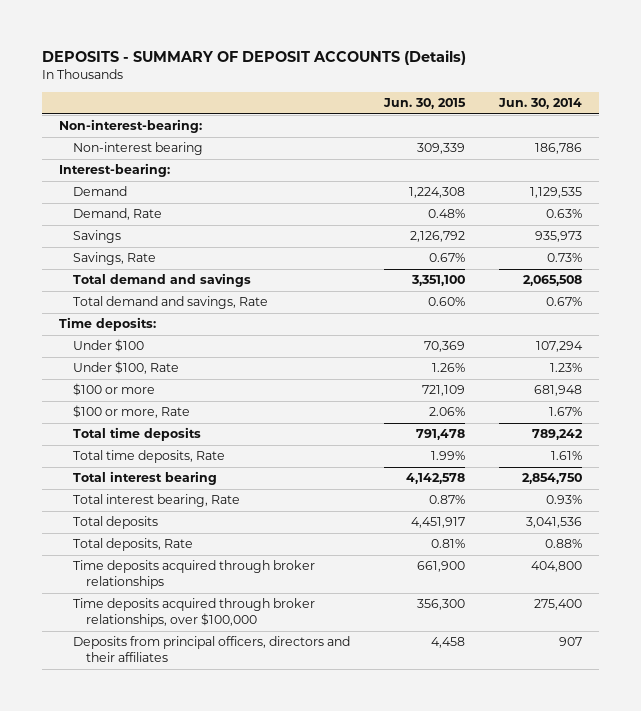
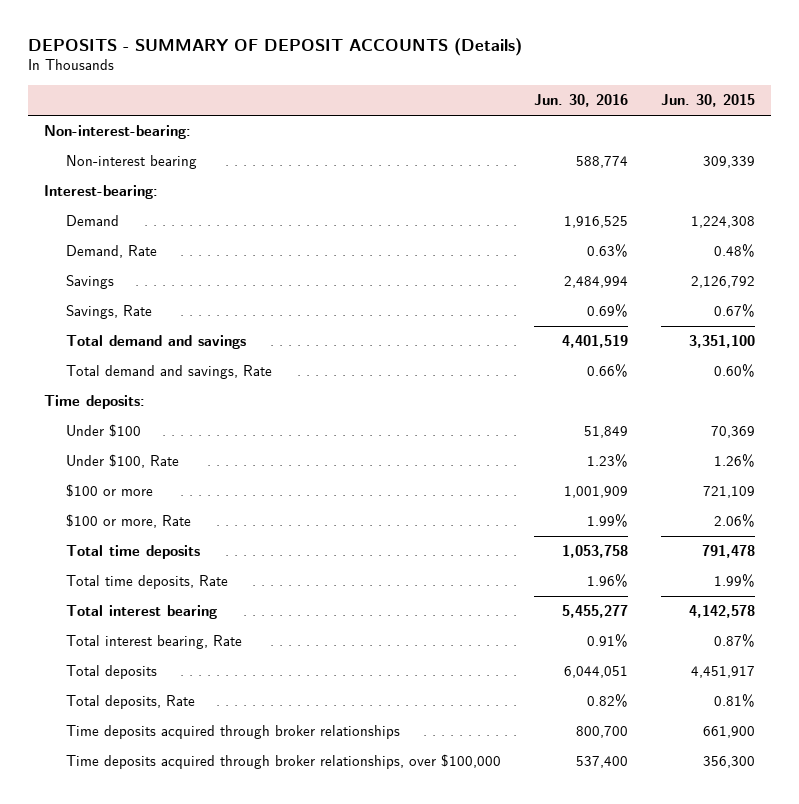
[497,98,582,110] Jun. 30, 2014 -> none
none -> [533,94,628,108] Jun. 30, 2016
[72,636,350,663] Deposits from principal officers, directors and their affiliates -> none

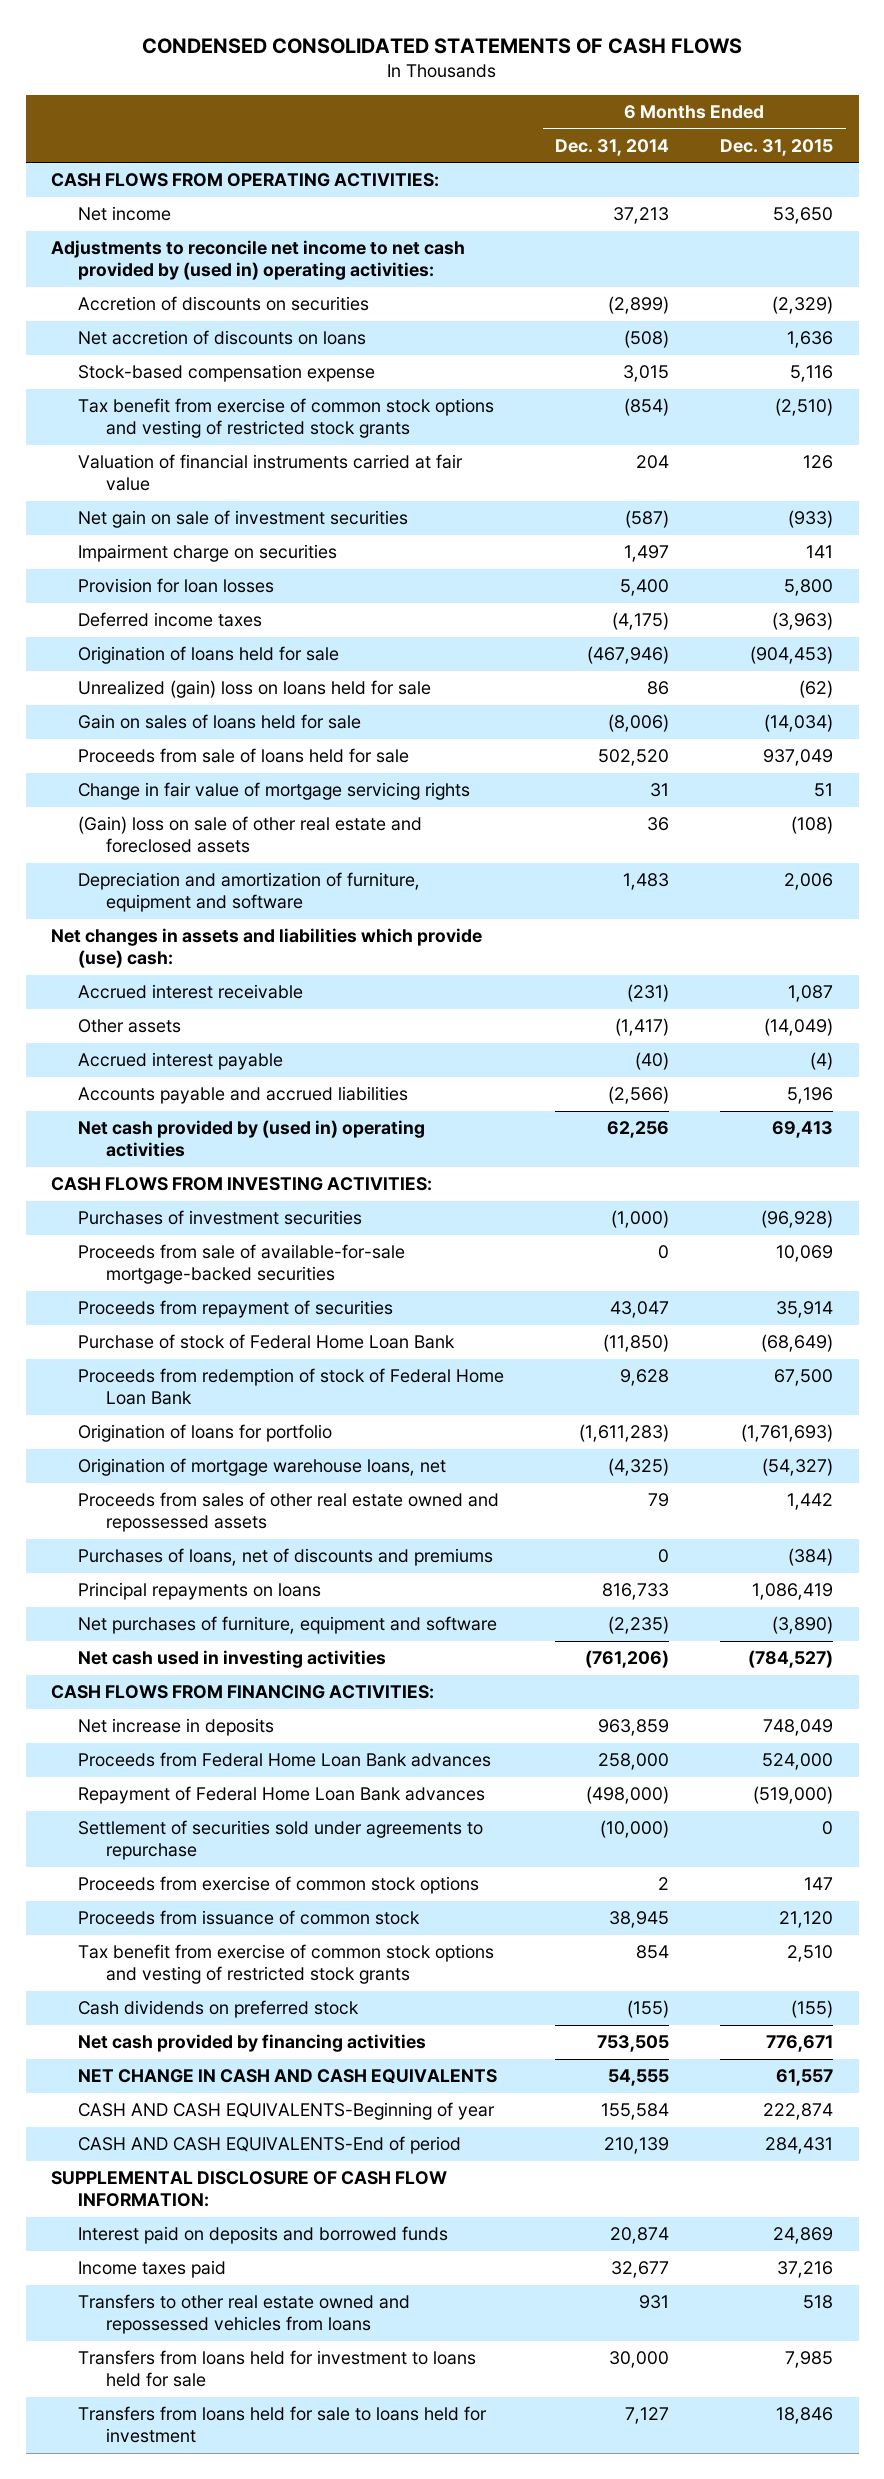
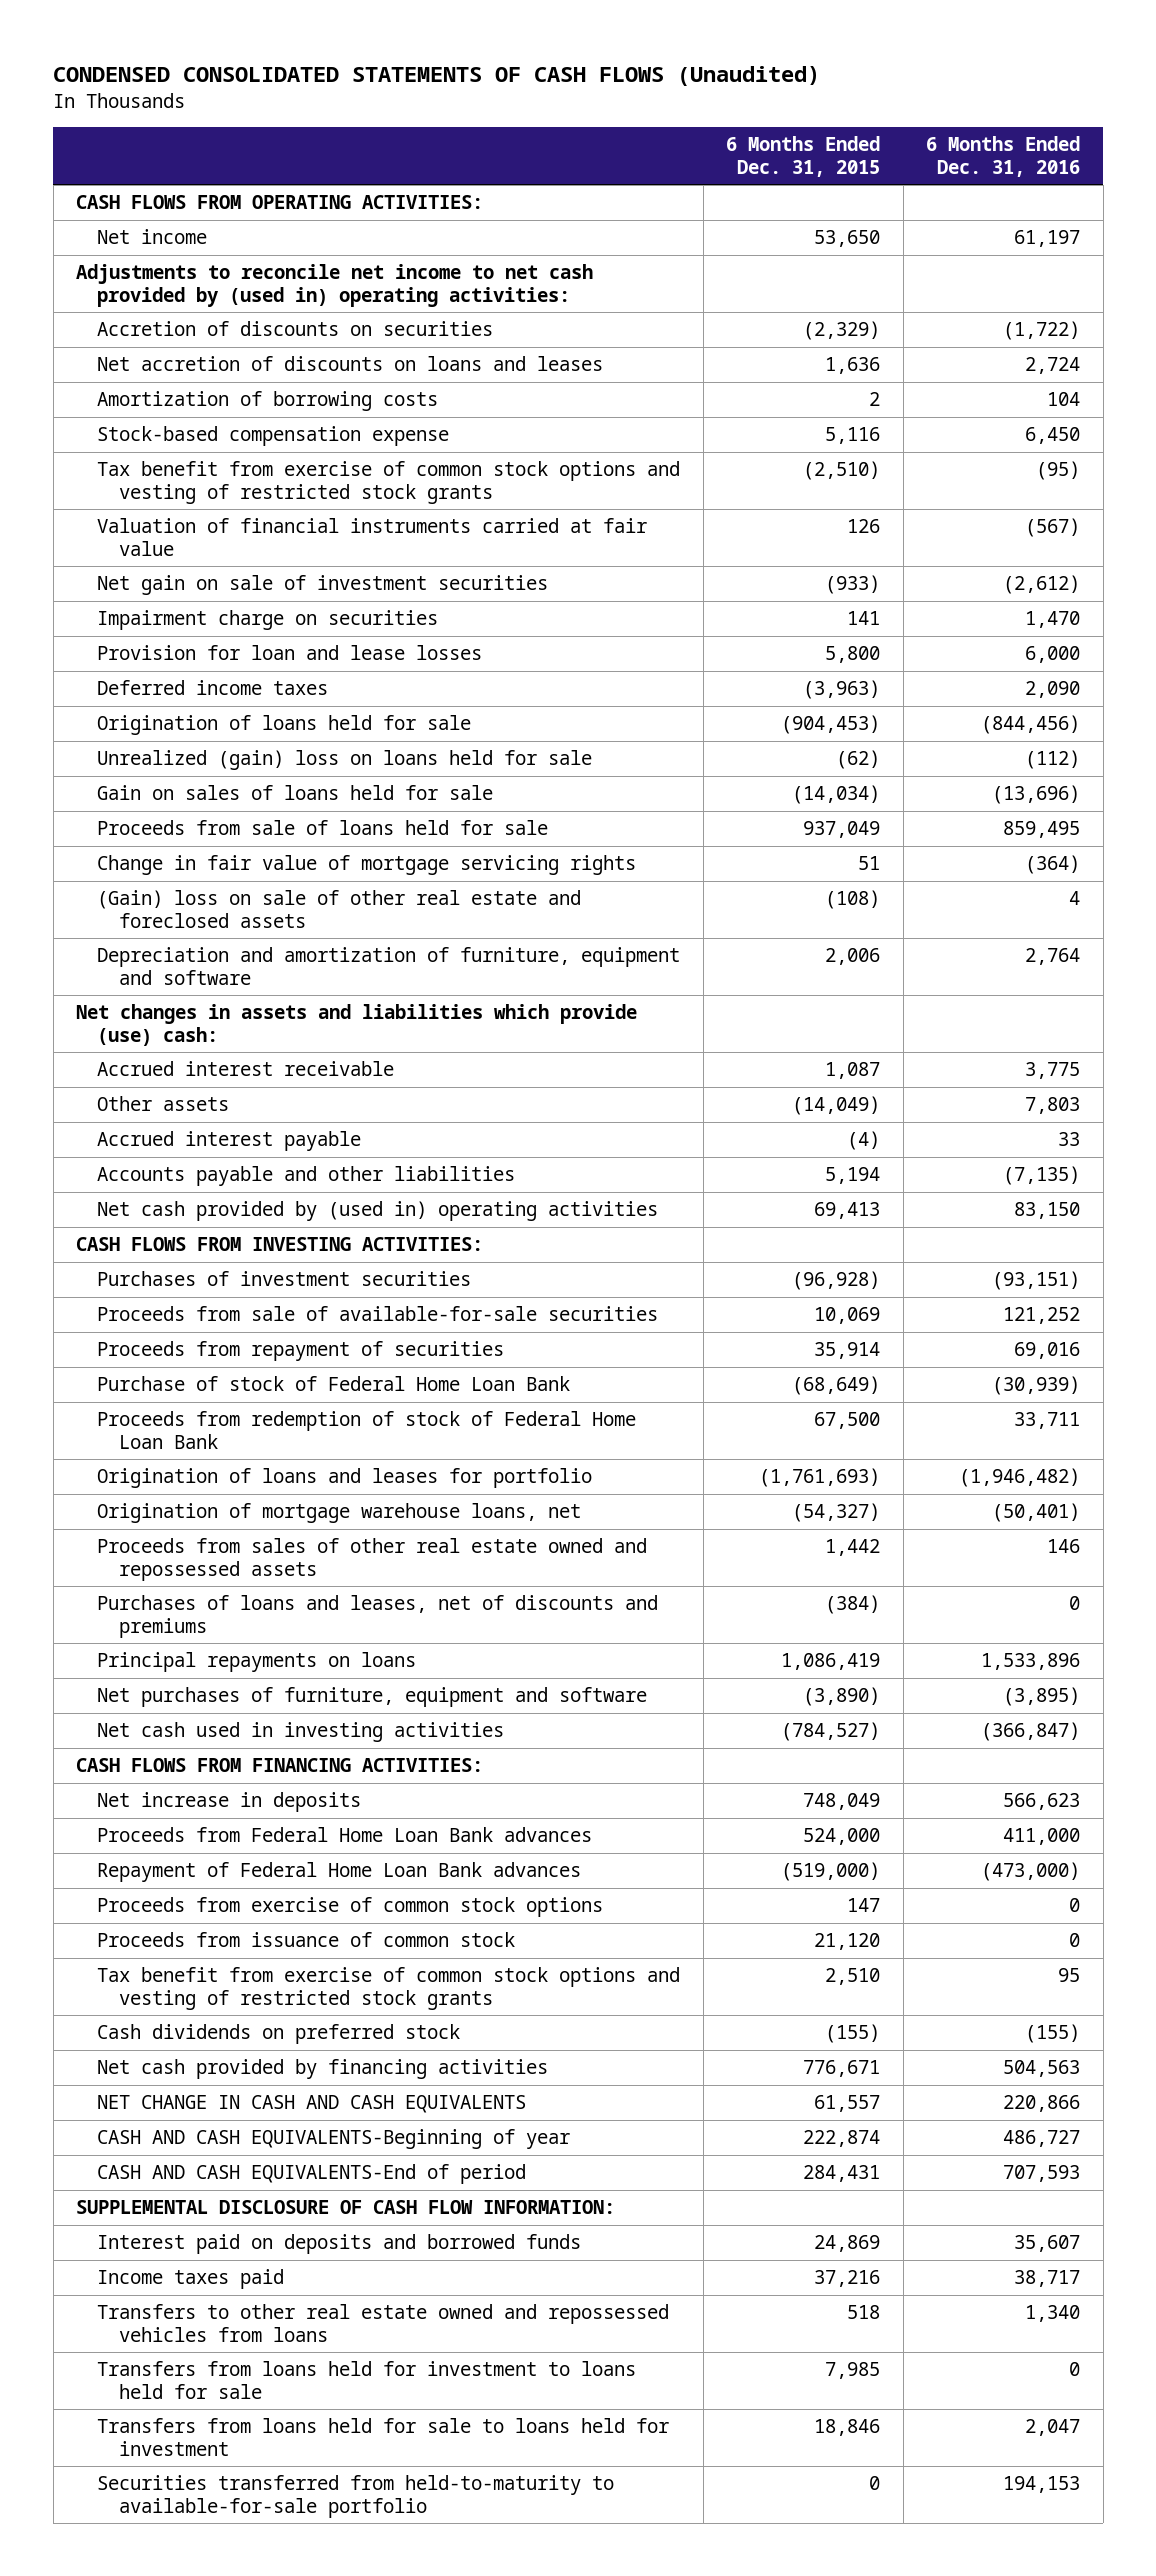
[142,38,743,55] CONDENSED CONSOLIDATED STATEMENTS OF CASH FLOWS -> [53,66,821,87] CONDENSED CONSOLIDATED STATEMENTS OF CASH FLOWS (Unaudited)
[555,138,670,156] Dec. 31, 2014 -> none
none -> [926,136,1081,177] 6 Months Ended Dec. 31, 2016
[78,330,367,346] Net accretion of discounts on loans -> [97,356,604,372] Net accretion of discounts on loans and leases
none -> [97,391,439,412] Amortization of borrowing costs
[78,578,275,594] Provision for loan losses -> [97,645,483,661] Provision for loan and lease losses
[78,1086,409,1105] Accounts payable and accrued liabilities -> [97,1166,516,1187] Accounts payable and other liabilities
[787,1087,834,1105] 5,196 -> [825,1167,881,1185] 5,194
[78,1244,406,1285] Proceeds from sale of available-for-sale mortgage-backed securities -> [97,1306,659,1322] Proceeds from sale of available-for-sale securities
[78,1424,333,1443] Origination of loans for portfolio -> [97,1468,593,1489] Origination of loans and leases for portfolio
[78,1548,494,1567] Purchases of loans, net of discounts and premiums -> [97,1595,659,1638] Purchases of loans and leases, net of discounts and premiums
[78,1820,484,1861] Settlement of securities sold under agreements to repurchase -> none
none -> [97,2475,615,2518] Securities transferred from held-to-maturity to available-for-sale portfolio

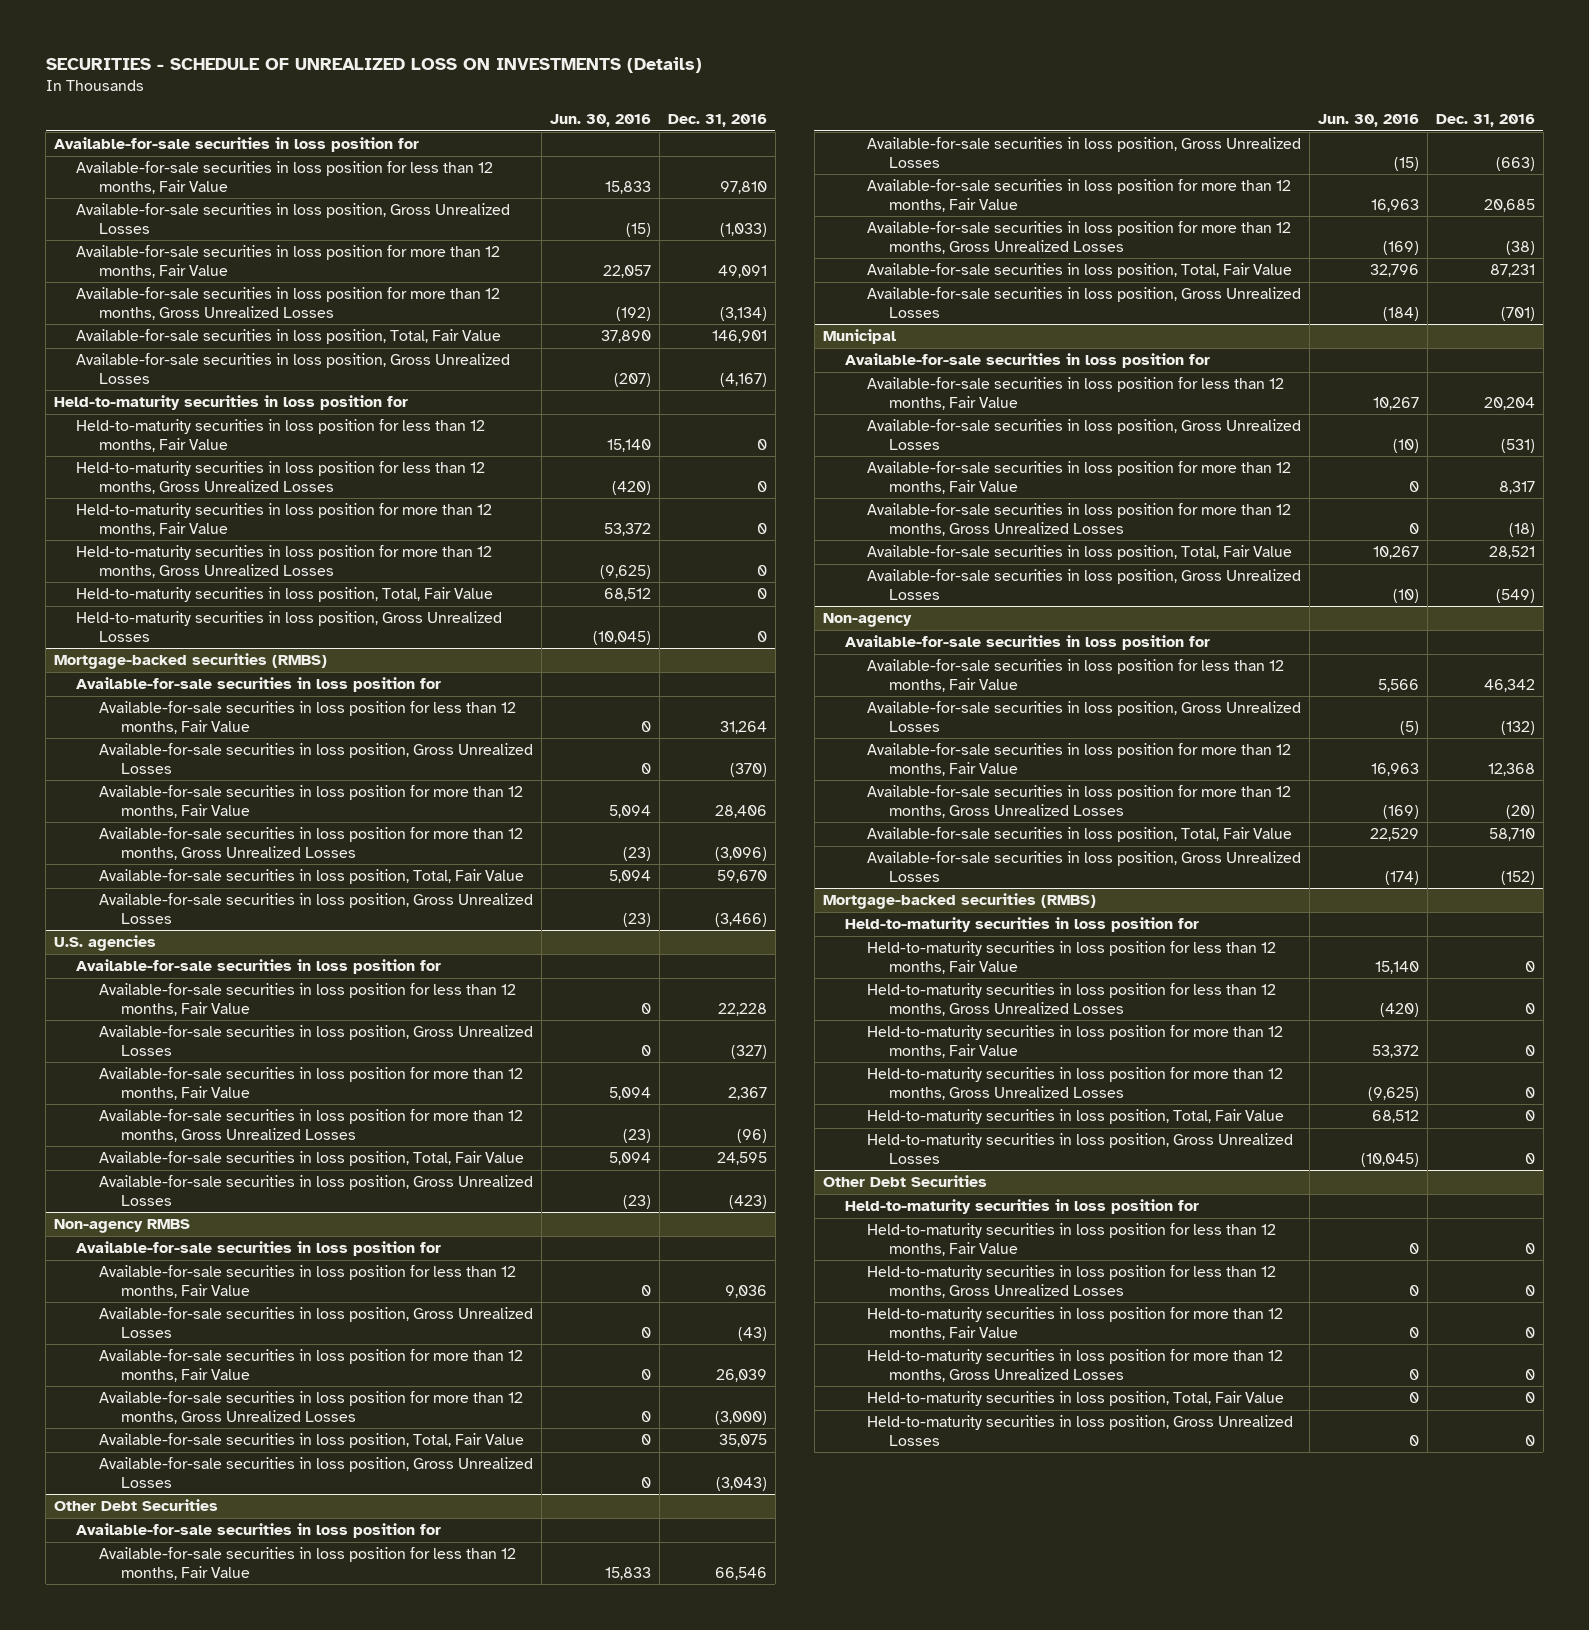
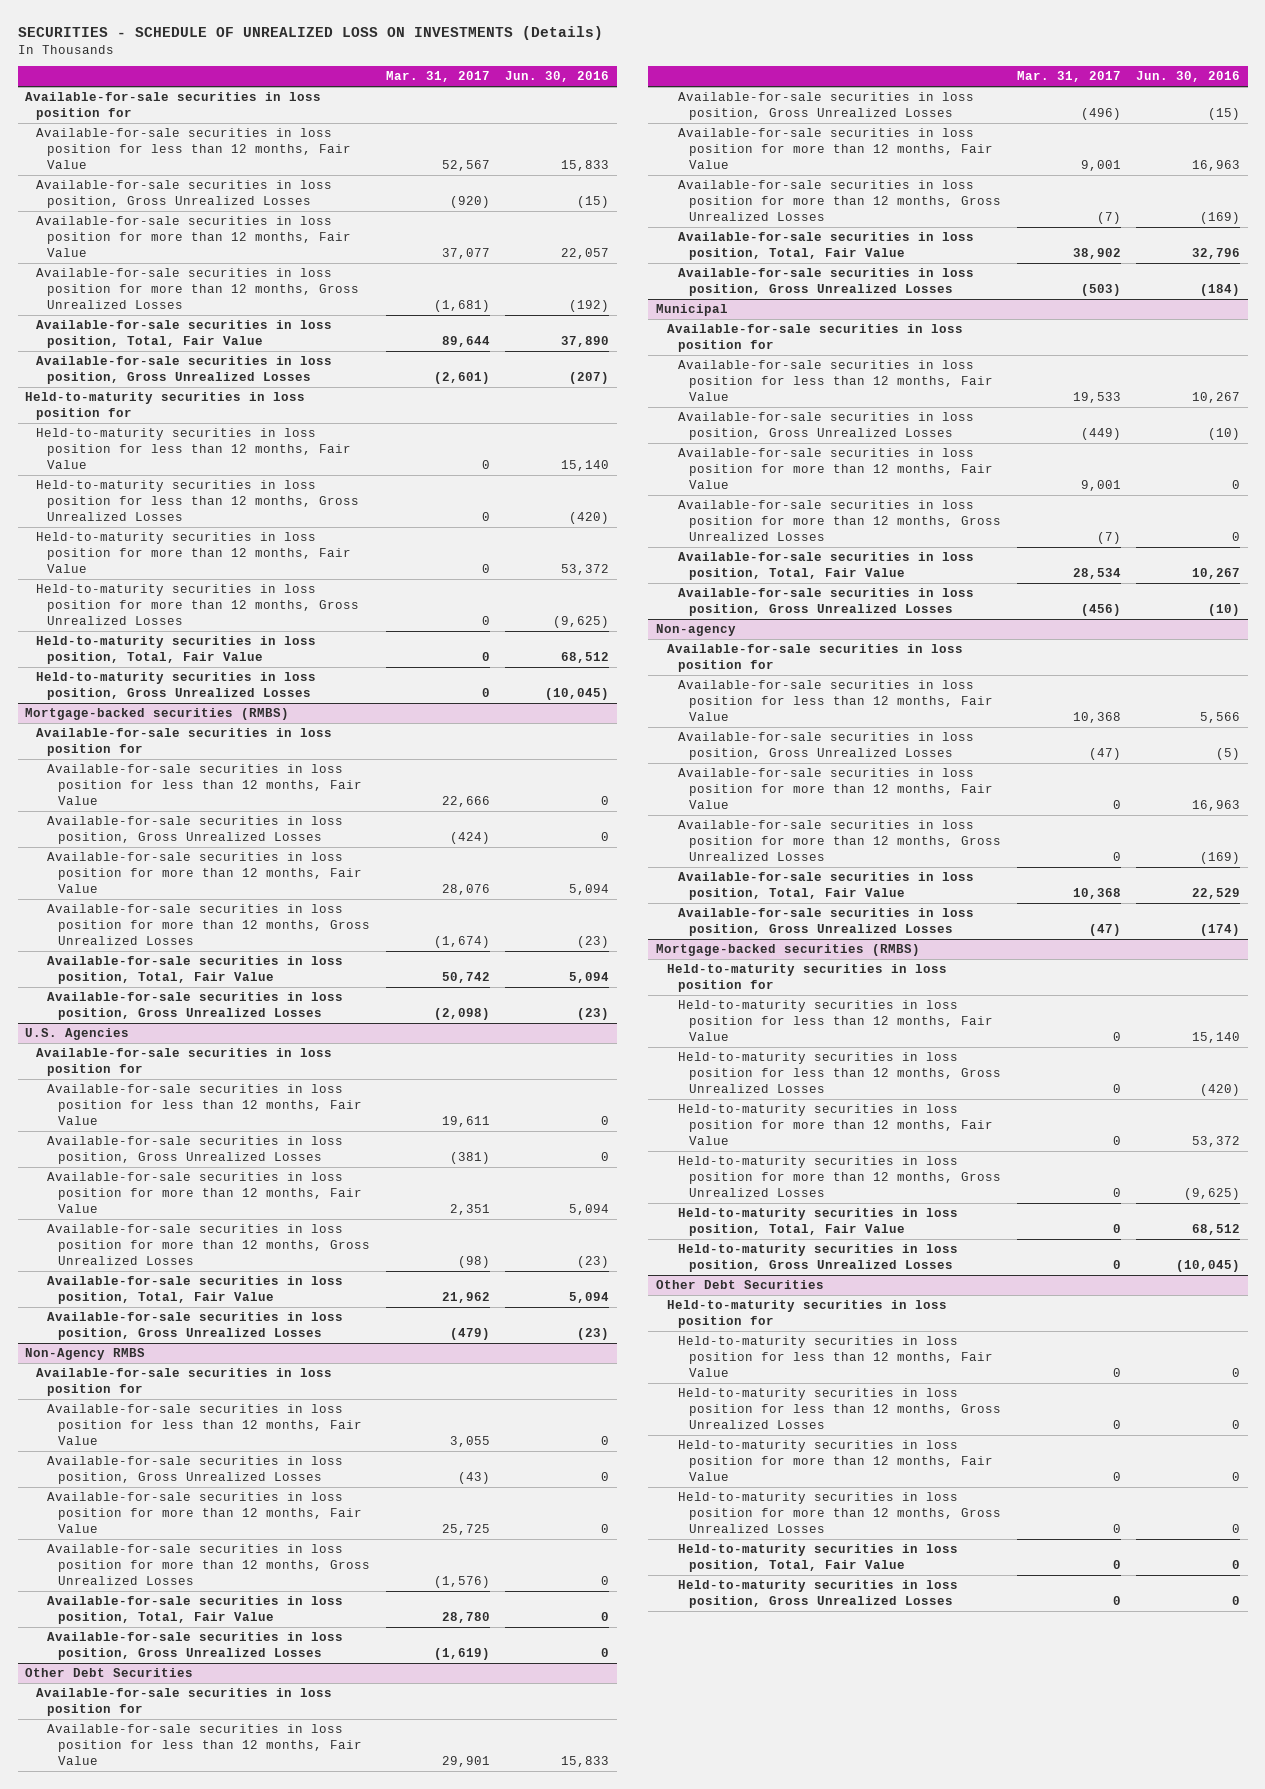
[667,114,767,128] Dec. 31, 2016 -> none
none -> [385,71,490,83] Mar. 31, 2017
[54,935,157,952] U.S. agencies -> [25,1028,130,1041] U.S. Agencies
[54,1219,191,1234] Non-agency RMBS -> [25,1348,146,1361] Non-Agency RMBS

